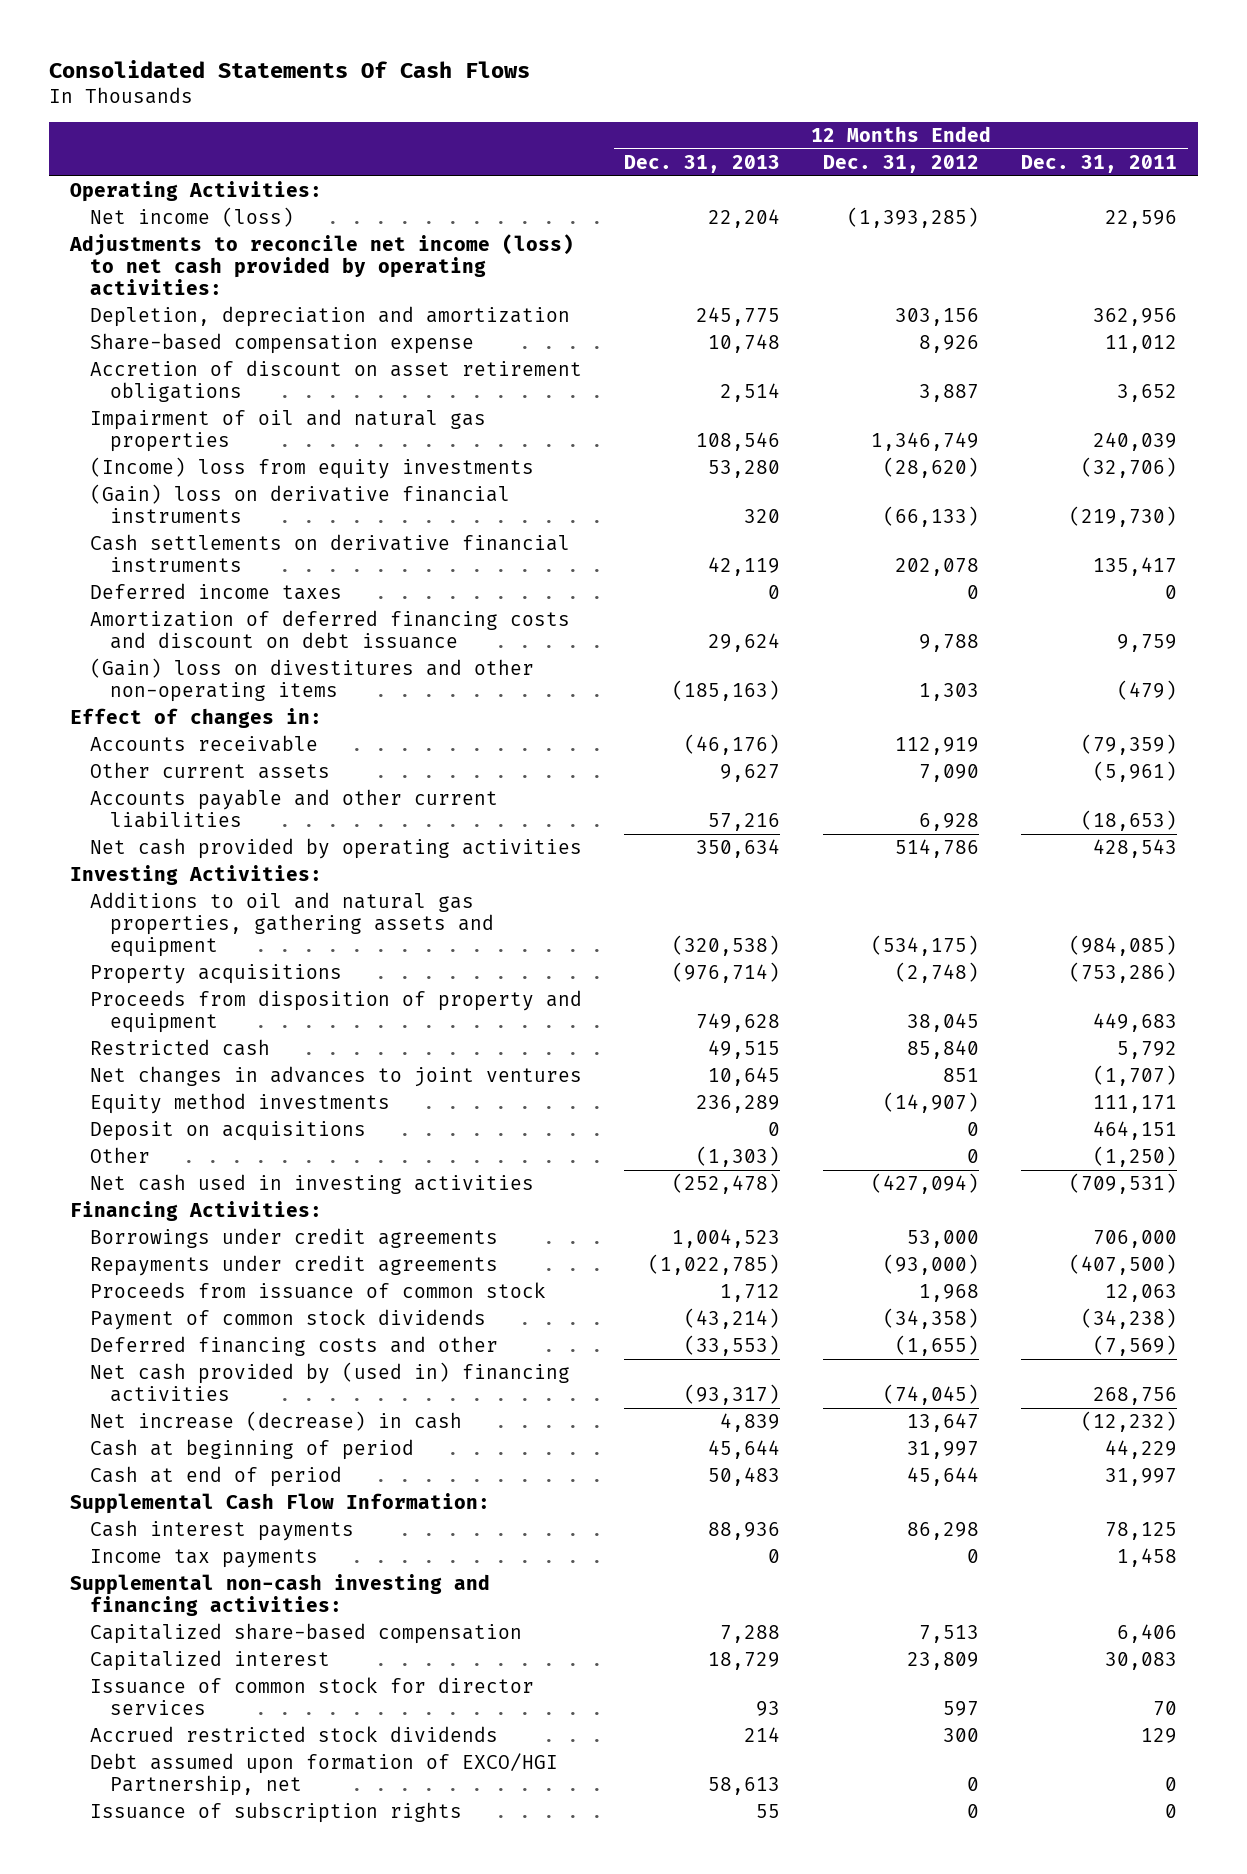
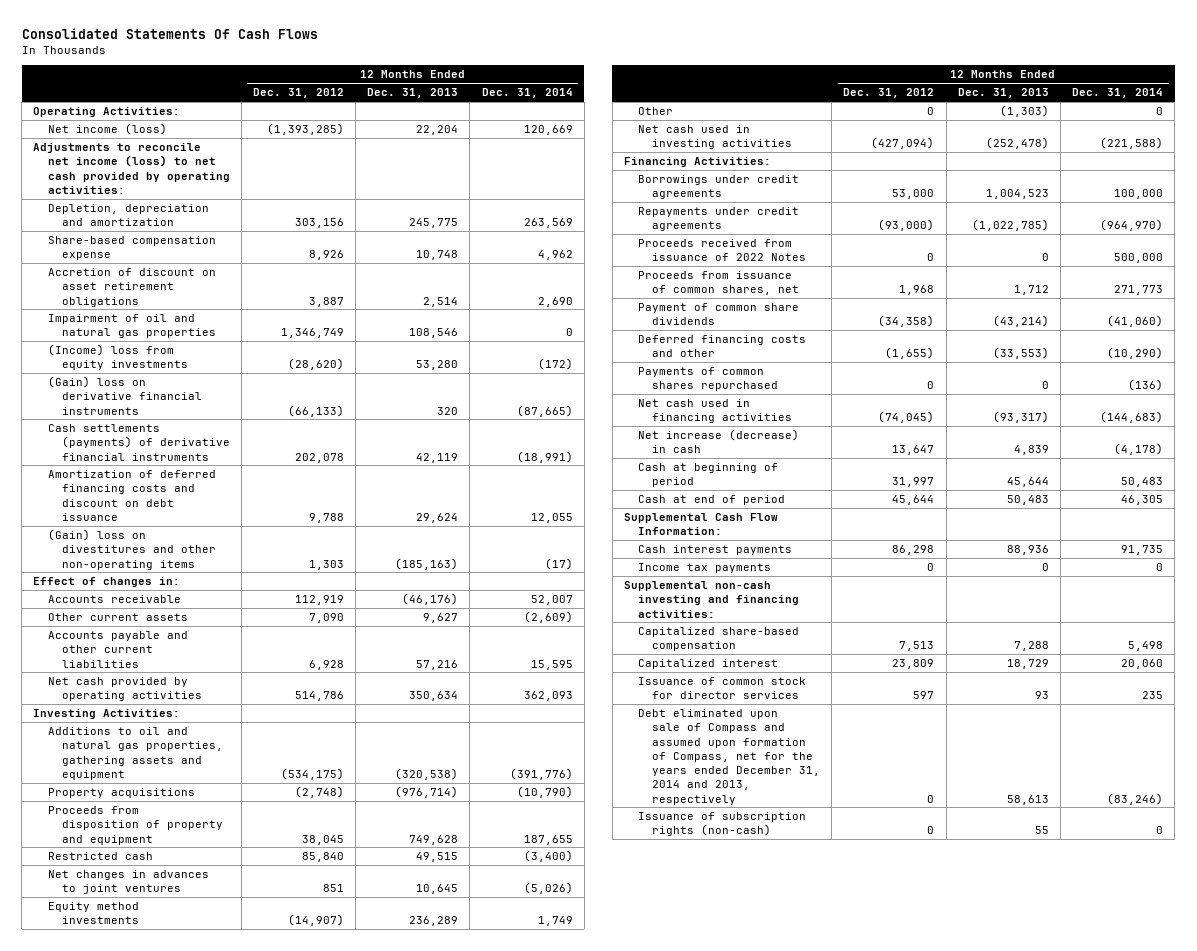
[1021,154,1178,173] Dec. 31, 2011 -> none
none -> [481,88,573,99] Dec. 31, 2014
[89,582,342,600] Deferred income taxes -> none
[89,533,570,573] Cash settlements on derivative financial instruments -> [47,424,230,461] Cash settlements (payments) of derivative financial instruments
[89,1120,366,1141] Deposit on acquisitions -> none
none -> [638,239,807,262] Proceeds received from issuance of 2022 Notes
[89,1281,546,1299] Proceeds from issuance of common stock -> [638,271,800,296] Proceeds from issuance of common shares, net
[89,1308,486,1330] Payment of common stock dividends -> [638,303,800,326] Payment of common share dividends
none -> [638,367,779,392] Payments of common shares repurchased
[89,1361,570,1403] Net cash provided by (used in) financing activities -> [638,399,793,424] Net cash used in financing activities
[89,1725,498,1742] Accrued restricted stock dividends -> none
[89,1752,558,1797] Debt assumed upon formation of EXCO/HGI Partnership, net -> [638,709,821,805] Debt eliminated upon sale of Compass and assumed upon formation of Compass, net for the years ended December 31, 2014 and 2013, respectively
[89,1801,462,1823] Issuance of subscription rights -> [638,812,807,837] Issuance of subscription rights (non-cash)

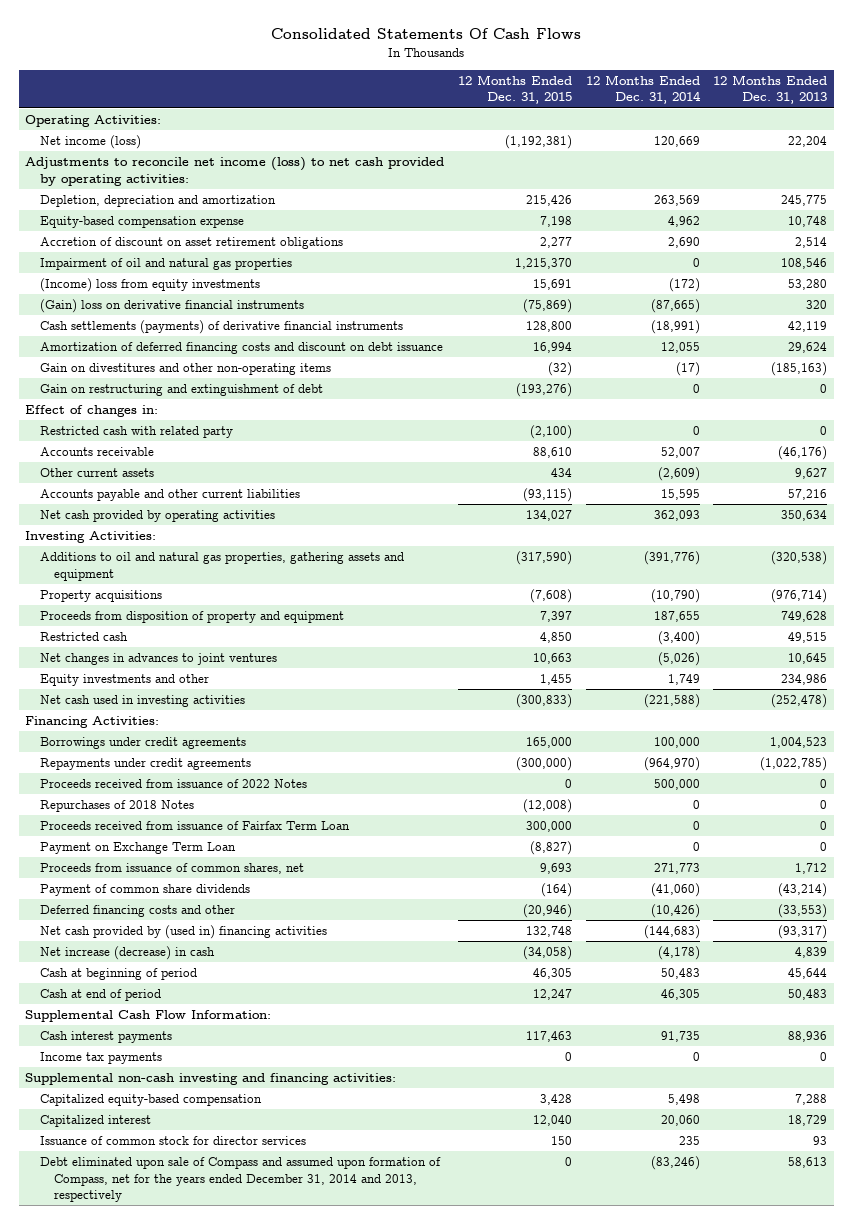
[252,88,344,99] Dec. 31, 2012 -> none
none -> [457,75,572,105] 12 Months Ended Dec. 31, 2015
[47,236,216,261] Share-based compensation expense -> [39,216,244,229] Equity-based compensation expense
[47,529,216,570] (Gain) loss on divestitures and other non-operating items -> [39,363,331,376] Gain on divestitures and other non-operating items
none -> [39,384,323,397] Gain on restructuring and extinguishment of debt
none -> [39,426,233,439] Restricted cash with related party
[47,902,139,925] Equity method investments -> none
[638,107,674,116] Other -> none
none -> [39,674,209,687] Equity investments and other
none -> [39,800,194,813] Repurchases of 2018 Notes
none -> [39,821,350,831] Proceeds received from issuance of Fairfax Term Loan
none -> [39,842,236,855] Payment on Exchange Term Loan
[638,367,779,392] Payments of common shares repurchased -> none
[1107,347,1164,360] (10,290) -> [650,904,700,919] (10,426)
[638,399,793,424] Net cash used in financing activities -> [39,925,327,940] Net cash provided by (used in) financing activities
[638,627,800,652] Capitalized share-based compensation -> [39,1094,262,1107] Capitalized equity-based compensation
[638,812,807,837] Issuance of subscription rights (non-cash) -> none

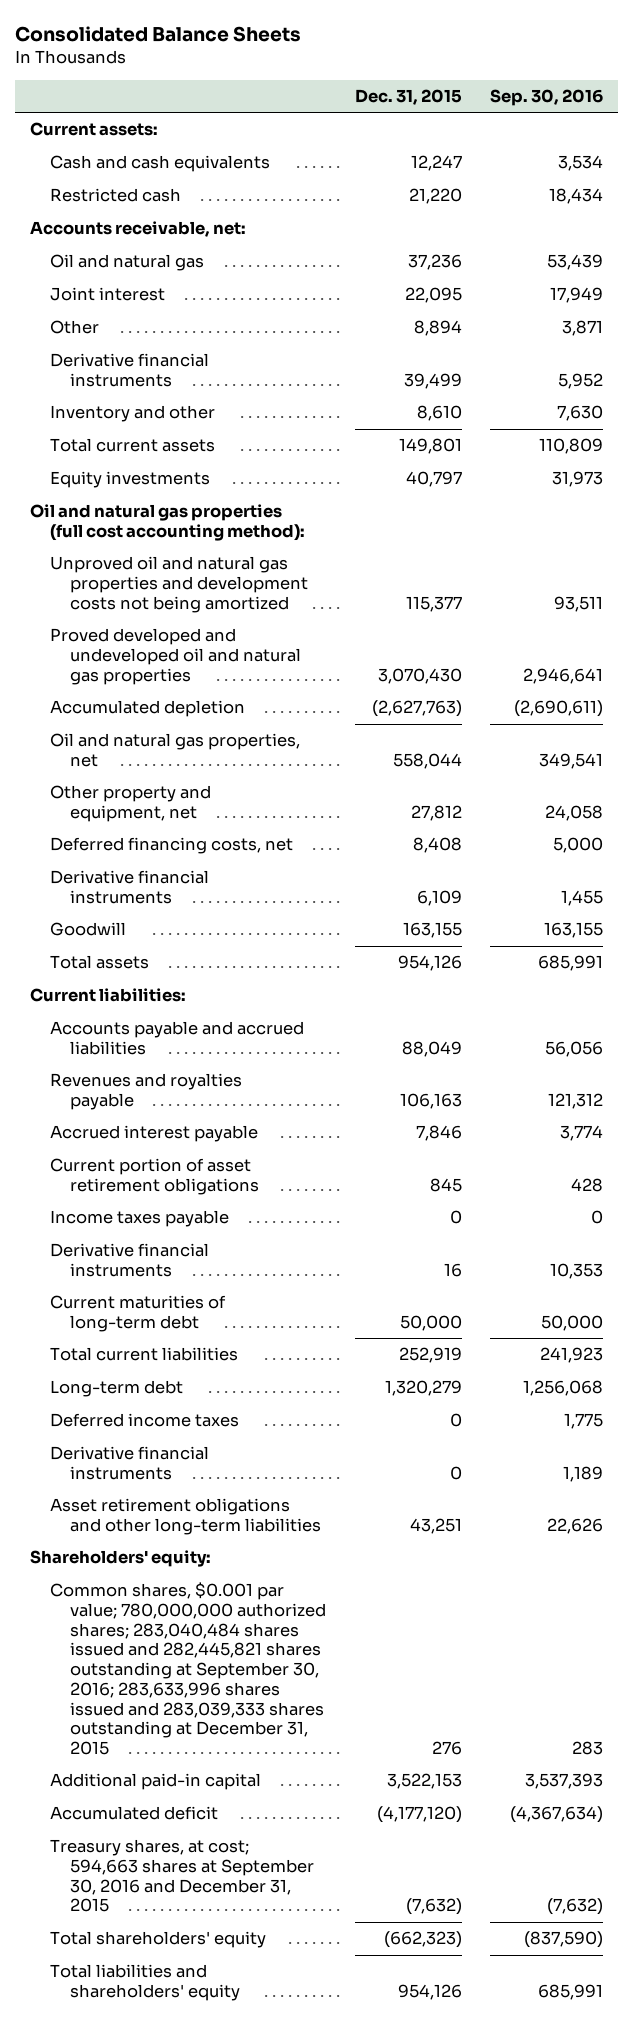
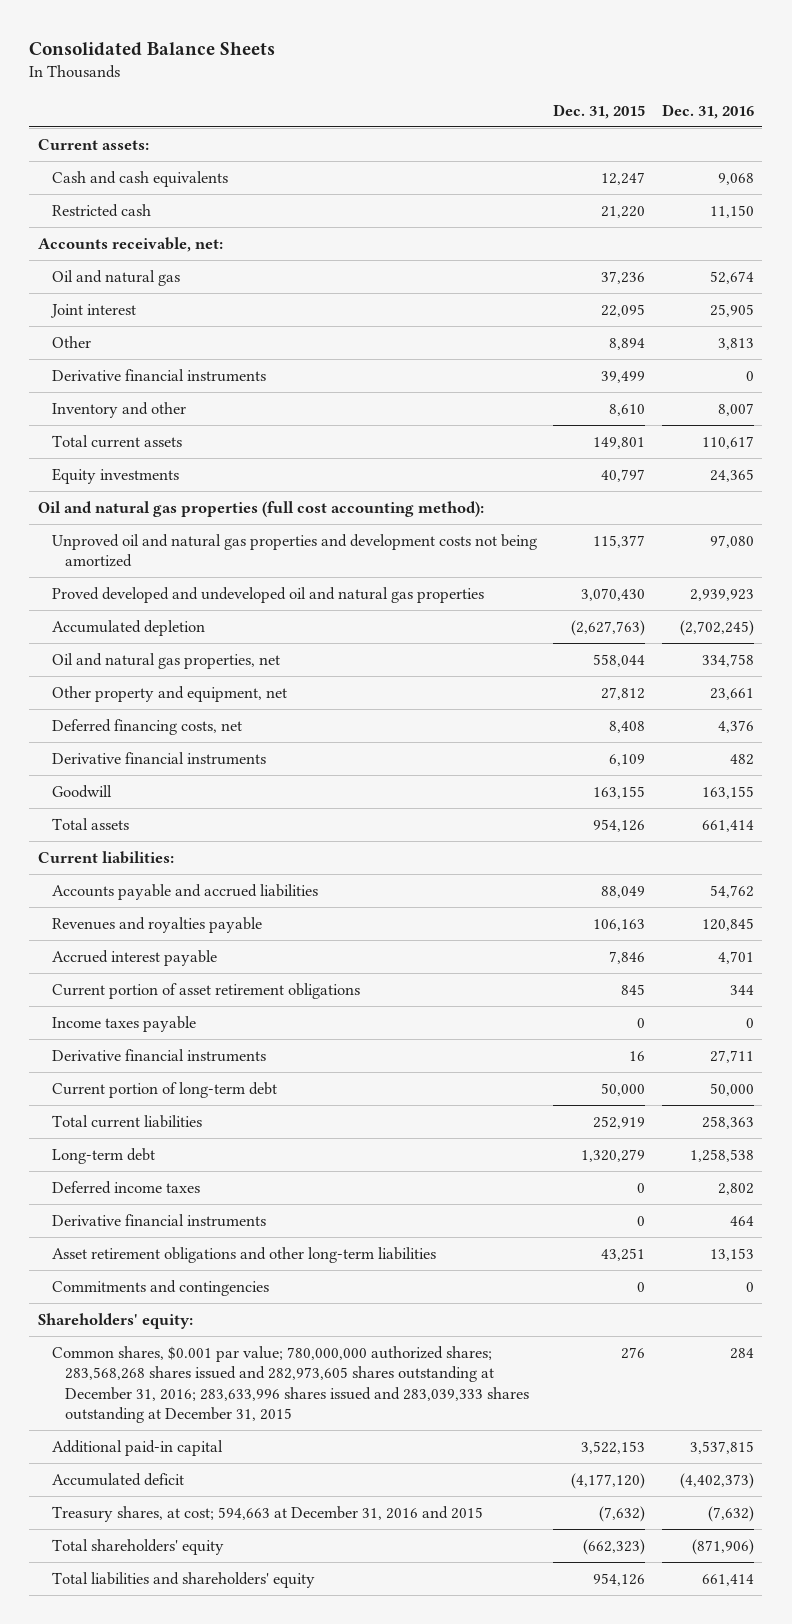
[490,89,604,107] Sep. 30, 2016 -> none
none -> [661,103,754,119] Dec. 31, 2016
[49,1295,226,1333] Current maturities of long-term debt -> [51,1081,277,1098] Current portion of long-term debt
none -> [51,1279,269,1296] Commitments and contingencies
[49,1582,326,1755] Common shares, $0.001 par value; 780,000,000 authorized shares; 283,040,484 shares issued and 282,445,821 shares outstanding at September 30, 2016; 283,633,996 shares issued and 283,039,333 shares outstanding at December 31, 2015 -> [51,1345,530,1424] Common shares, $0.001 par value; 780,000,000 authorized shares; 283,568,268 shares issued and 282,973,605 shares outstanding at December 31, 2016; 283,633,996 shares issued and 283,039,333 shares outstanding at December 31, 2015
[49,1839,314,1913] Treasury shares, at cost; 594,663 shares at September 30, 2016 and December 31, 2015 -> [51,1505,483,1522] Treasury shares, at cost; 594,663 at December 31, 2016 and 2015

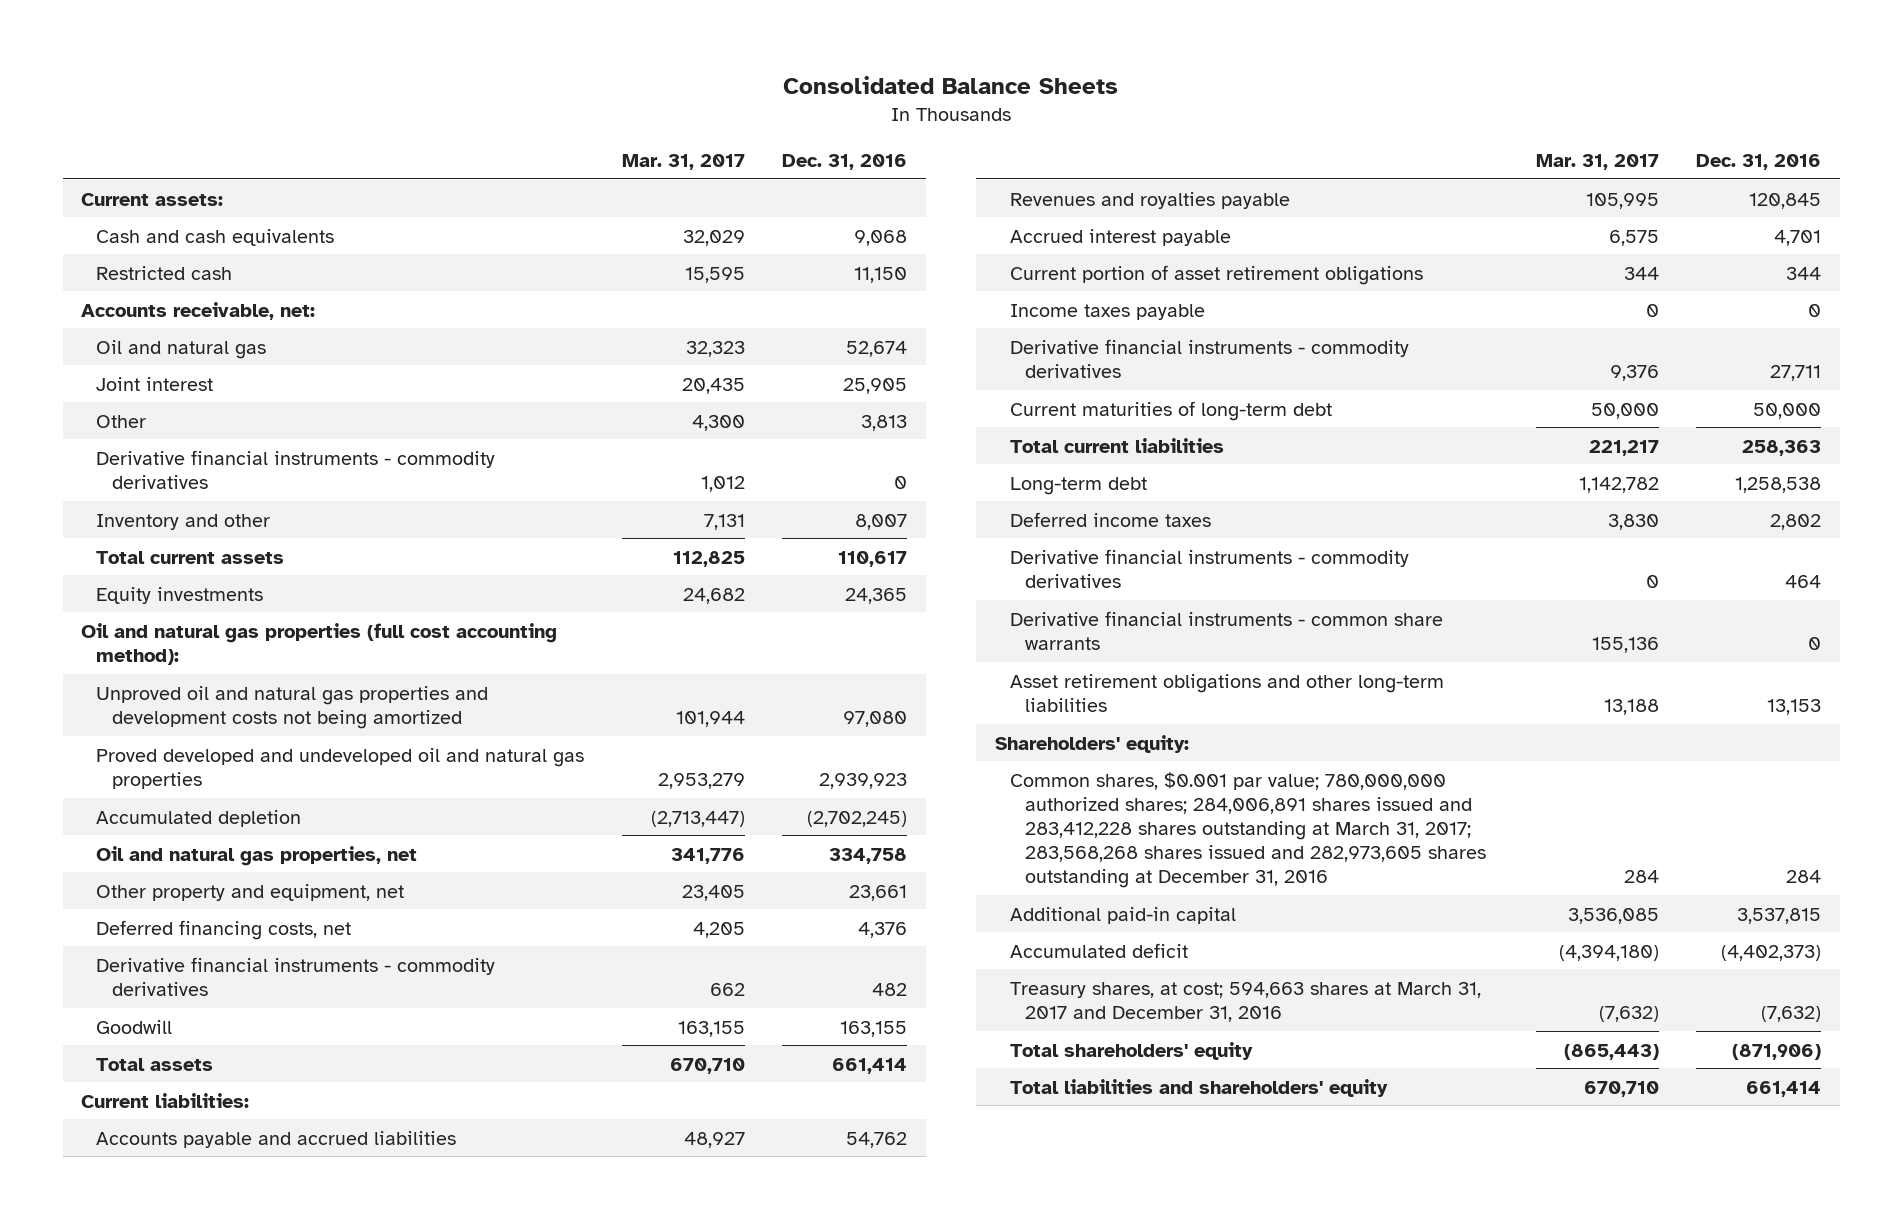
[553,103,646,119] Dec. 31, 2015 -> none
none -> [621,154,745,171] Mar. 31, 2017
[51,368,266,382] Derivative financial instruments -> [96,449,496,489] Derivative financial instruments - commodity derivatives
[51,751,266,765] Derivative financial instruments -> [96,956,496,996] Derivative financial instruments - commodity derivatives
[51,1048,266,1062] Derivative financial instruments -> [1010,338,1410,378] Derivative financial instruments - commodity derivatives
[51,1081,277,1098] Current portion of long-term debt -> [1010,400,1333,421] Current maturities of long-term debt
[51,1213,266,1227] Derivative financial instruments -> [1010,548,1410,588] Derivative financial instruments - commodity derivatives
none -> [1010,610,1444,650] Derivative financial instruments - common share warrants
[51,1279,269,1296] Commitments and contingencies -> none
[51,1345,530,1424] Common shares, $0.001 par value; 780,000,000 authorized shares; 283,568,268 shares issued and 282,973,605 shares outstanding at December 31, 2016; 283,633,996 shares issued and 283,039,333 shares outstanding at December 31, 2015 -> [1010,771,1487,889] Common shares, $0.001 par value; 780,000,000 authorized shares; 284,006,891 shares issued and 283,412,228 shares outstanding at March 31, 2017; 283,568,268 shares issued and 282,973,605 shares outstanding at December 31, 2016
[51,1505,483,1522] Treasury shares, at cost; 594,663 at December 31, 2016 and 2015 -> [1010,981,1482,1022] Treasury shares, at cost; 594,663 shares at March 31, 2017 and December 31, 2016

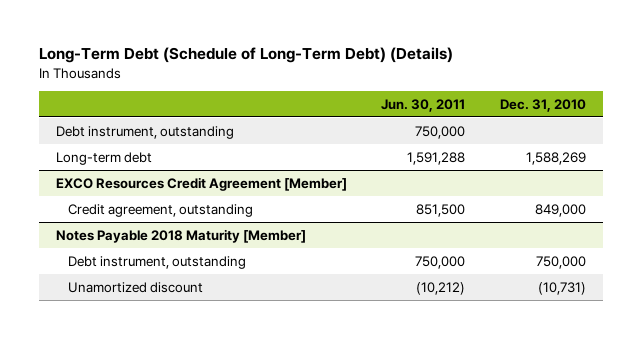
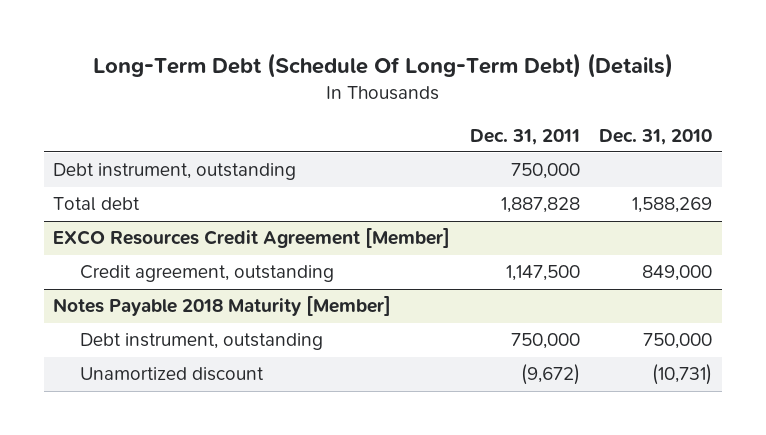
[38,47,453,64] Long-Term Debt (Schedule of Long-Term Debt) (Details) -> [92,53,673,79] Long-Term Debt (Schedule Of Long-Term Debt) (Details)
[381,98,466,112] Jun. 30, 2011 -> none
none -> [469,128,580,145] Dec. 31, 2011
[55,151,152,165] Long-term debt -> [53,197,141,212] Total debt

